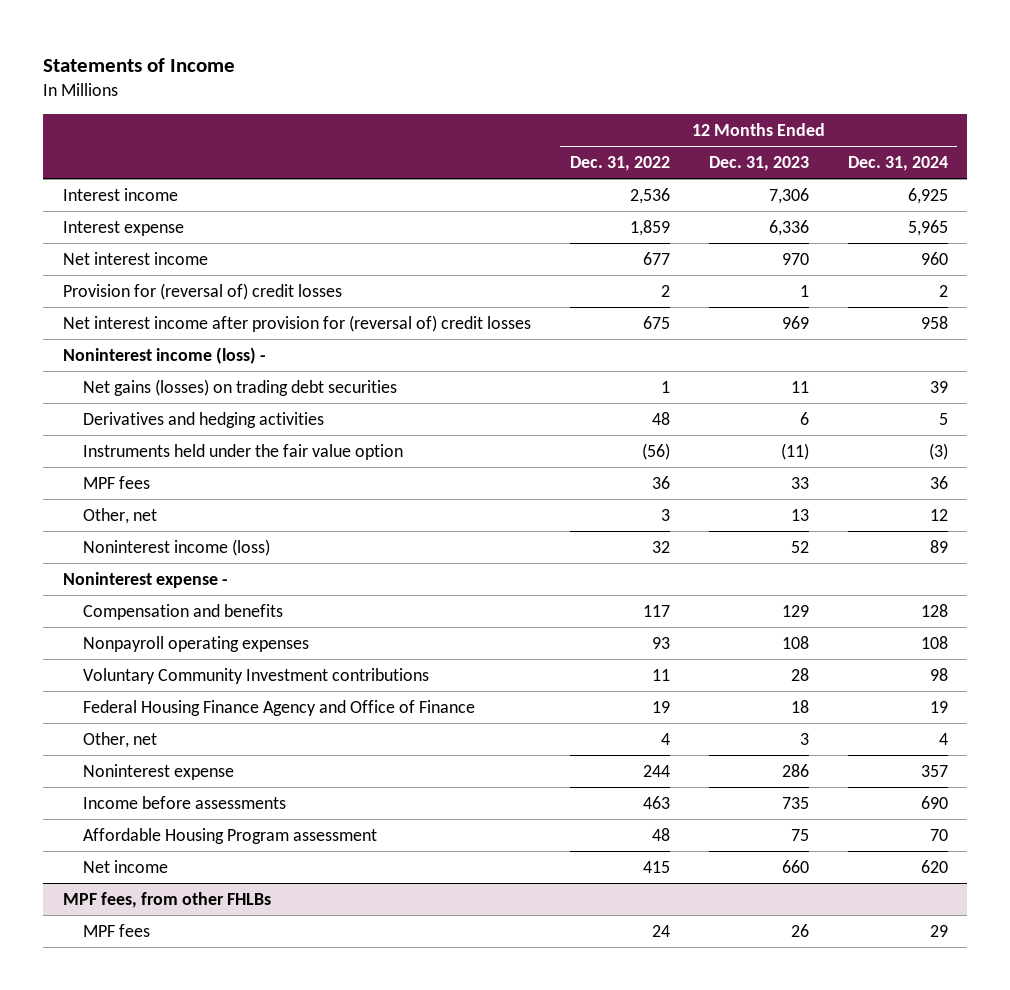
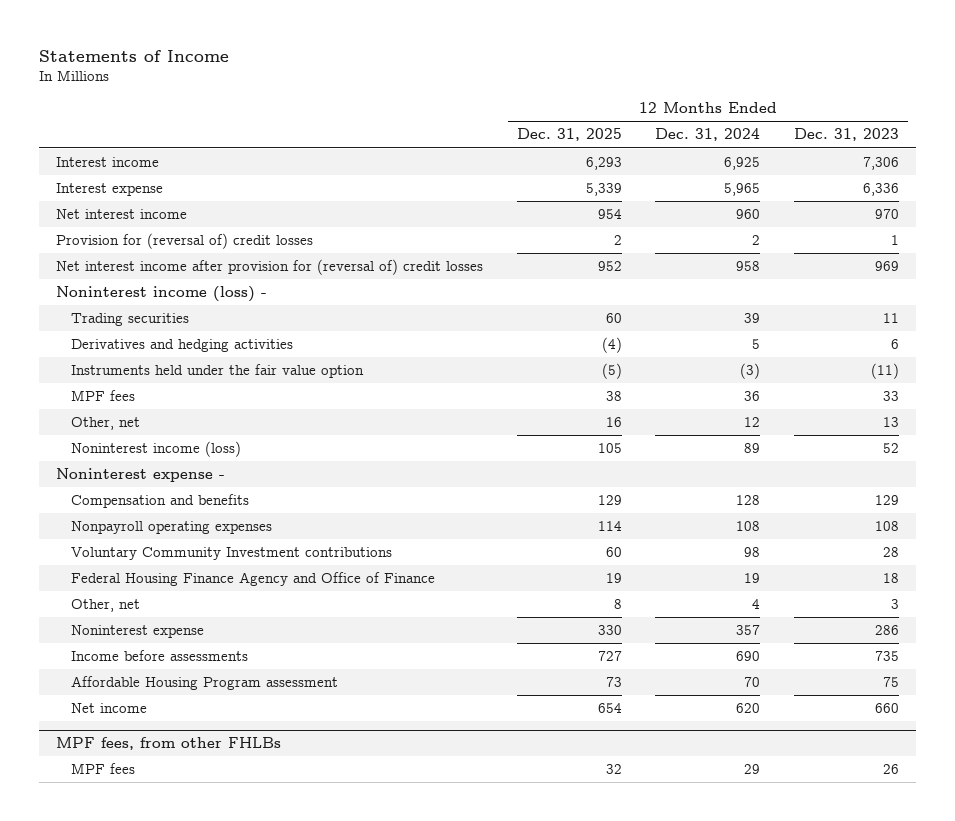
[569,156,670,172] Dec. 31, 2022 -> none
none -> [516,128,622,142] Dec. 31, 2025
[82,378,397,396] Net gains (losses) on trading debt securities -> [71,313,190,327] Trading securities

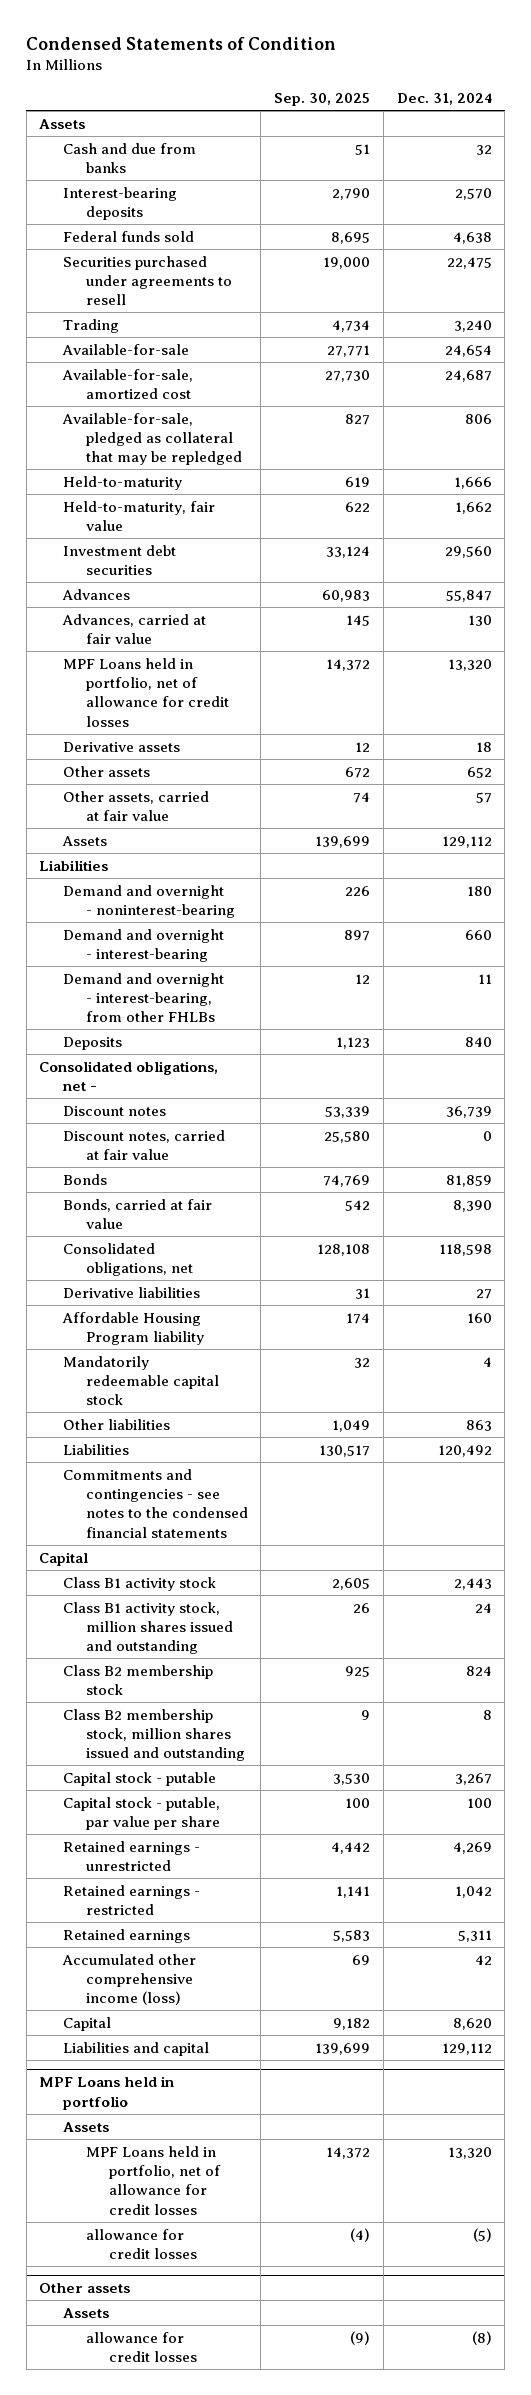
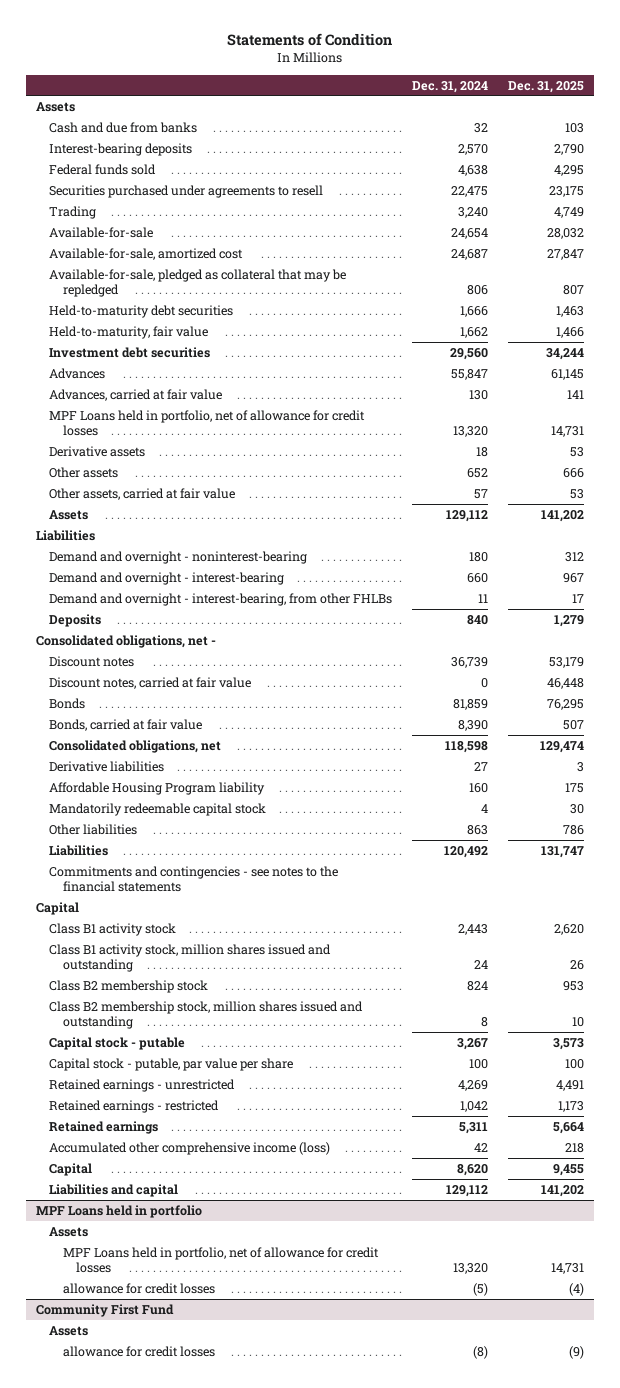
[26,36,337,50] Condensed Statements of Condition -> [227,33,393,47] Statements of Condition
[274,92,371,106] Sep. 30, 2025 -> none
none -> [508,80,585,93] Dec. 31, 2025
[62,475,182,490] Held-to-maturity -> [49,304,234,318] Held-to-maturity debt securities
[62,1468,248,1538] Commitments and contingencies - see notes to the condensed financial statements -> [49,865,339,893] Commitments and contingencies - see notes to the financial statements
[39,2283,131,2294] Other assets -> none
none -> [35,1303,174,1317] Community First Fund

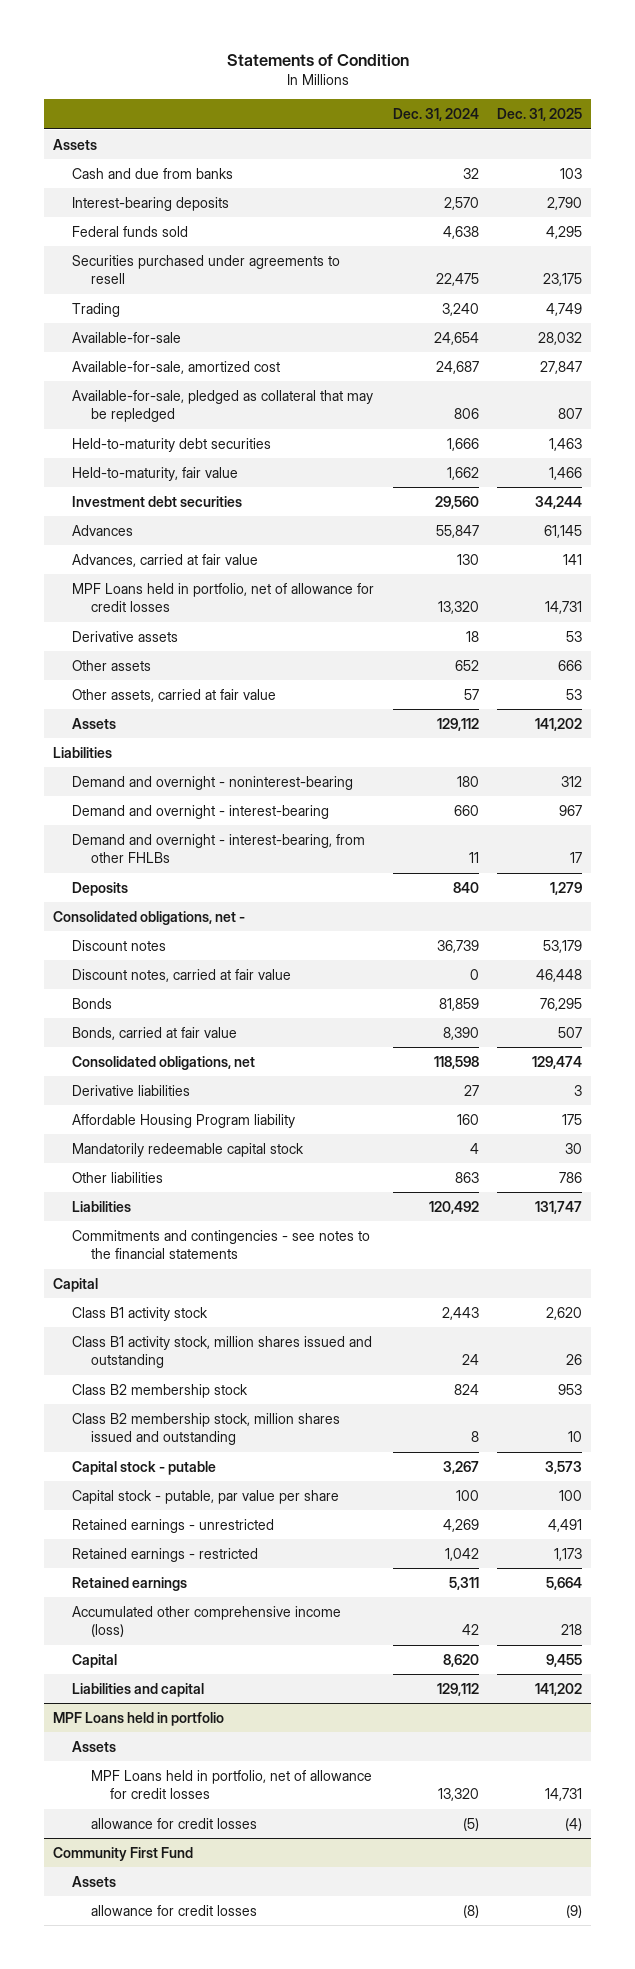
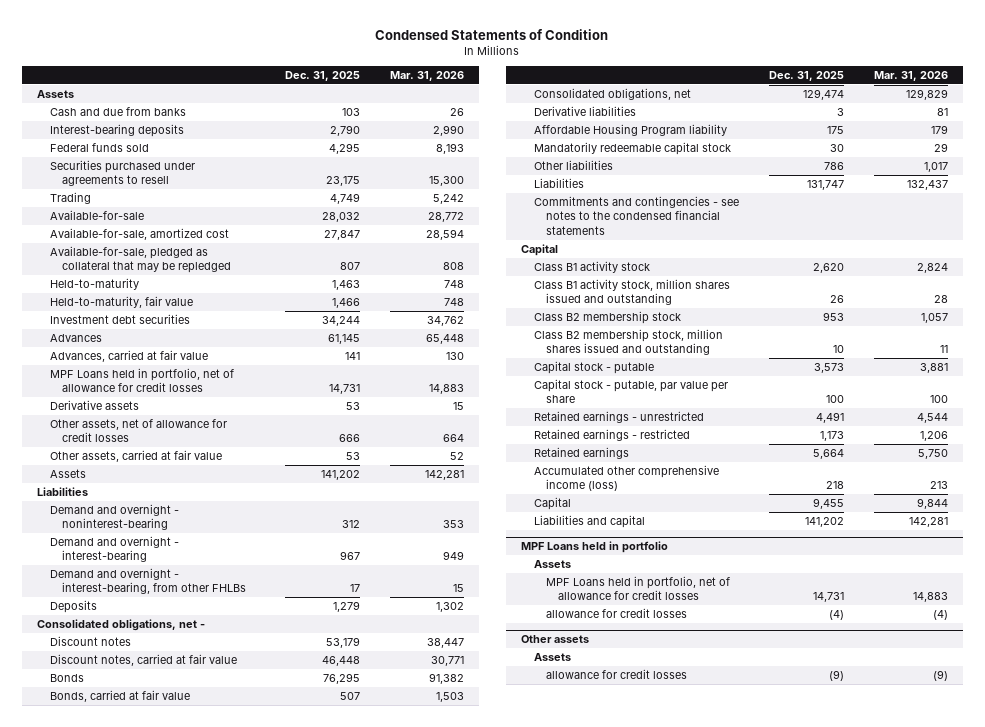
[226,53,409,66] Statements of Condition -> [375,28,609,40] Condensed Statements of Condition
[392,108,479,122] Dec. 31, 2024 -> none
none -> [389,70,464,81] Mar. 31, 2026
[72,437,272,452] Held-to-maturity debt securities -> [49,278,139,291] Held-to-maturity
[72,659,152,671] Other assets -> [49,419,227,443] Other assets, net of allowance for credit losses
[72,1229,371,1260] Commitments and contingencies - see notes to the financial statements -> [533,196,739,235] Commitments and contingencies - see notes to the condensed financial statements
[53,1846,194,1861] Community First Fund -> none
none -> [521,635,590,644] Other assets

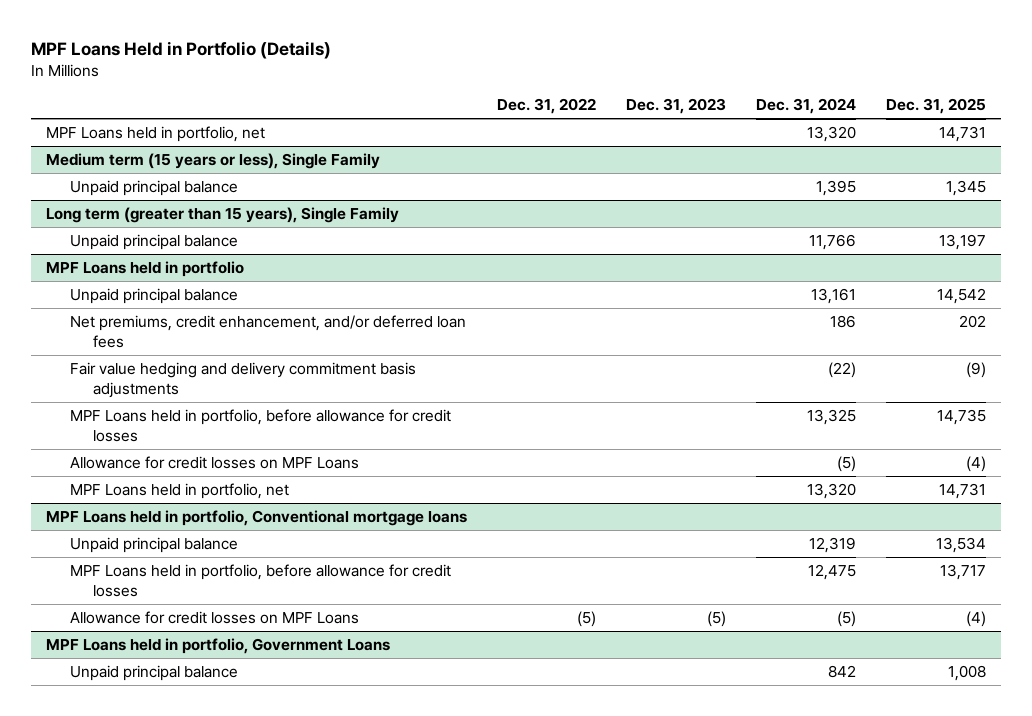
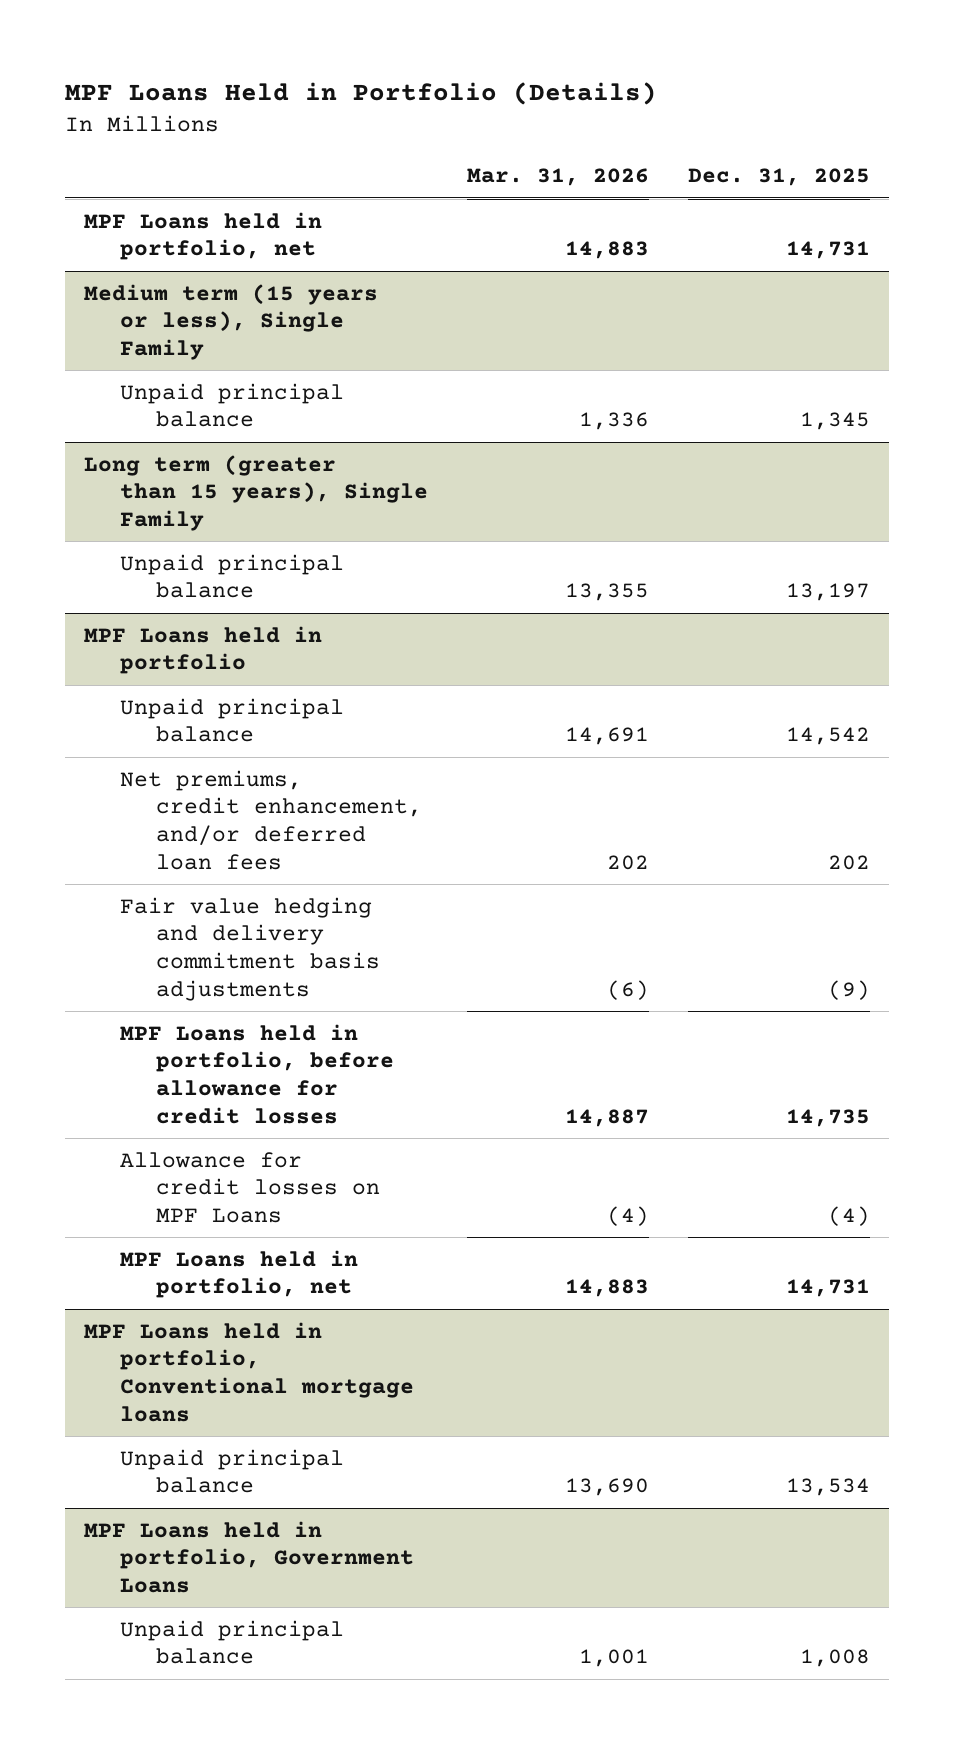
[496,98,596,115] Dec. 31, 2022 -> none
[625,98,726,115] Dec. 31, 2023 -> none
[755,98,856,115] Dec. 31, 2024 -> none
none -> [466,168,649,187] Mar. 31, 2026
[69,564,451,597] MPF Loans held in portfolio, before allowance for credit losses -> none
[69,611,359,625] Allowance for credit losses on MPF Loans -> none

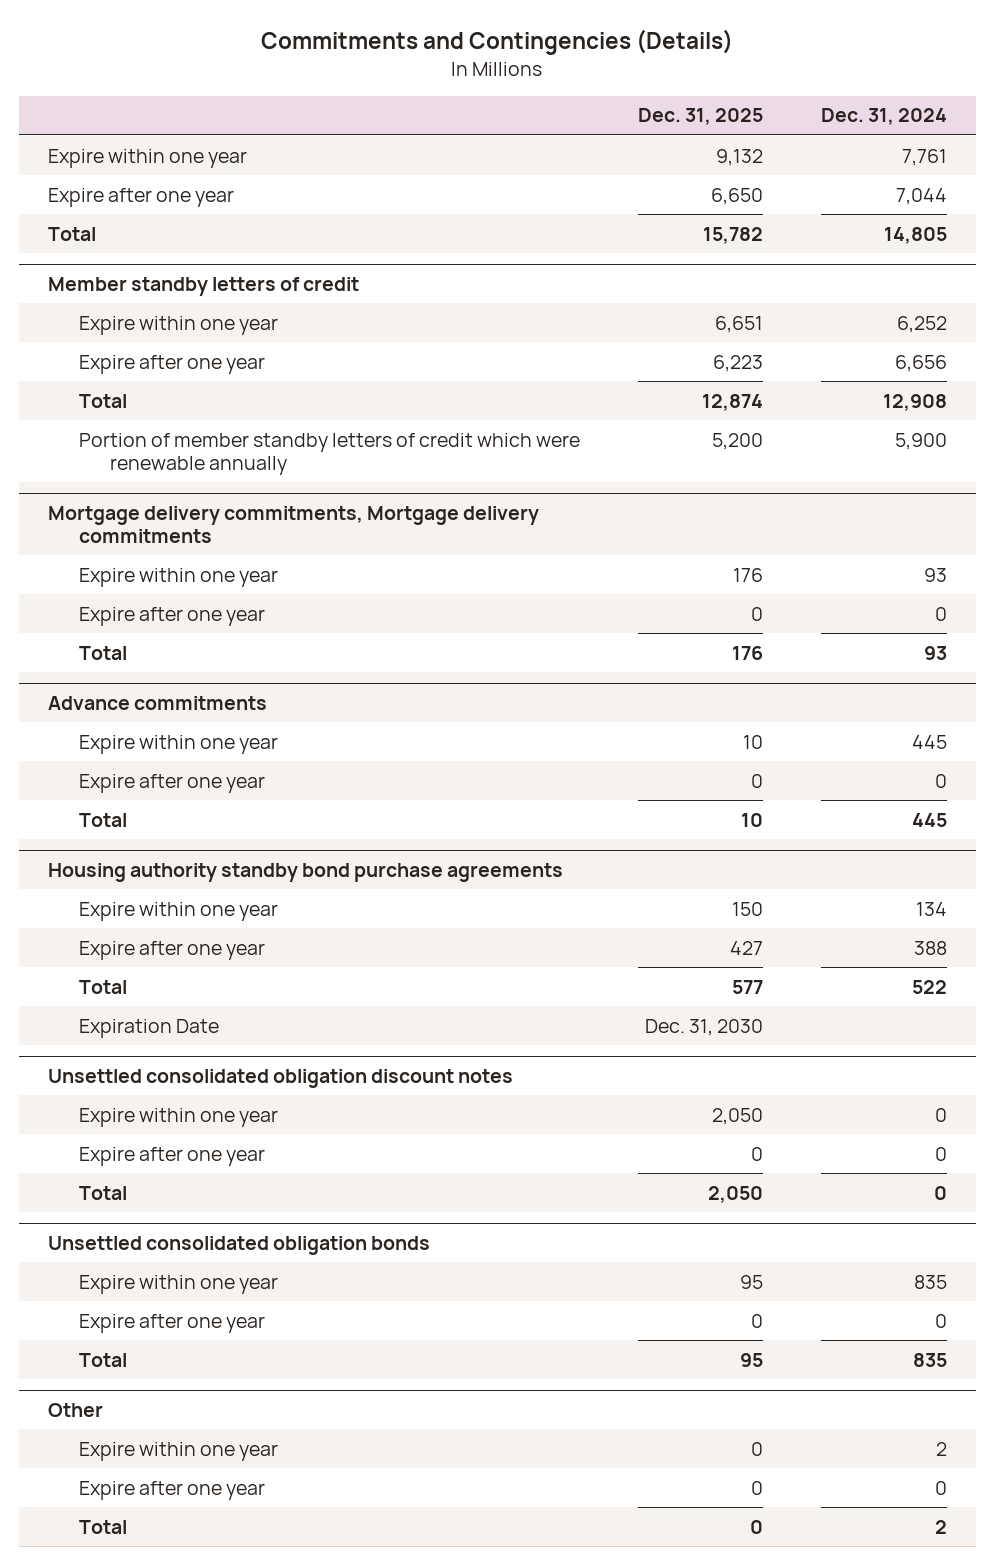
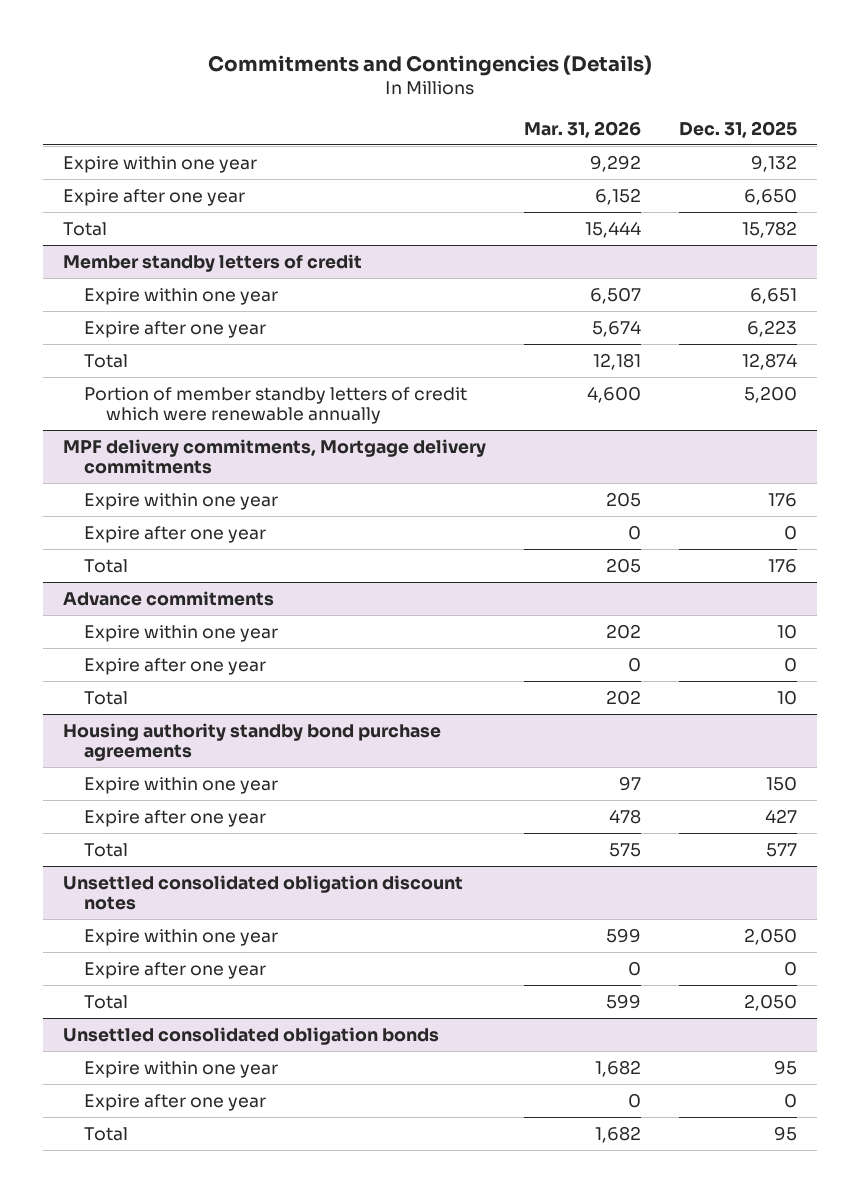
[820,108,947,126] Dec. 31, 2024 -> none
none -> [523,120,641,138] Mar. 31, 2026
[47,506,539,544] Mortgage delivery commitments, Mortgage delivery commitments -> [62,438,486,475] MPF delivery commitments, Mortgage delivery commitments
[79,1018,220,1038] Expiration Date -> none
[47,1403,103,1418] Other -> none
[79,1441,279,1461] Expire within one year -> none
[79,1480,266,1500] Expire after one year -> none
[79,1519,128,1534] Total -> none

